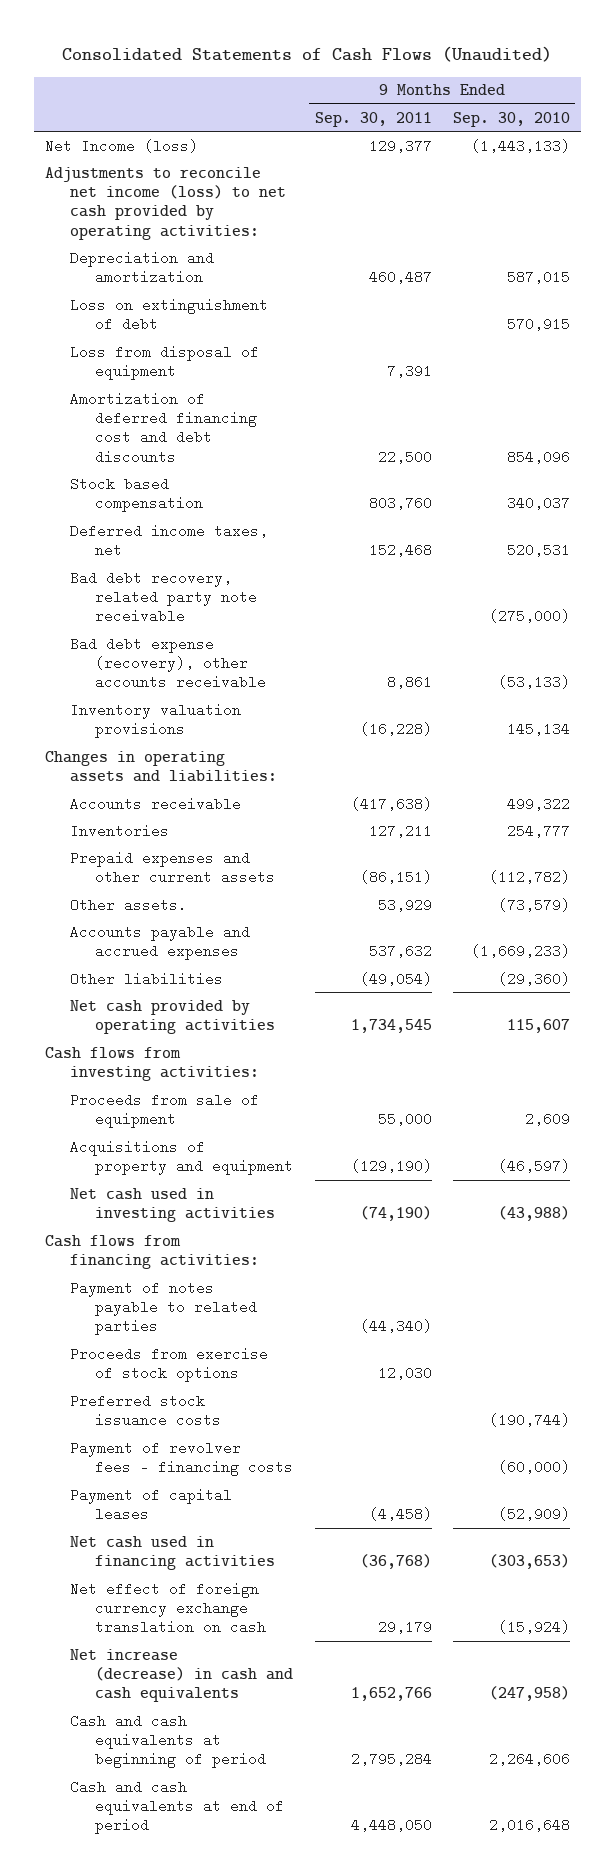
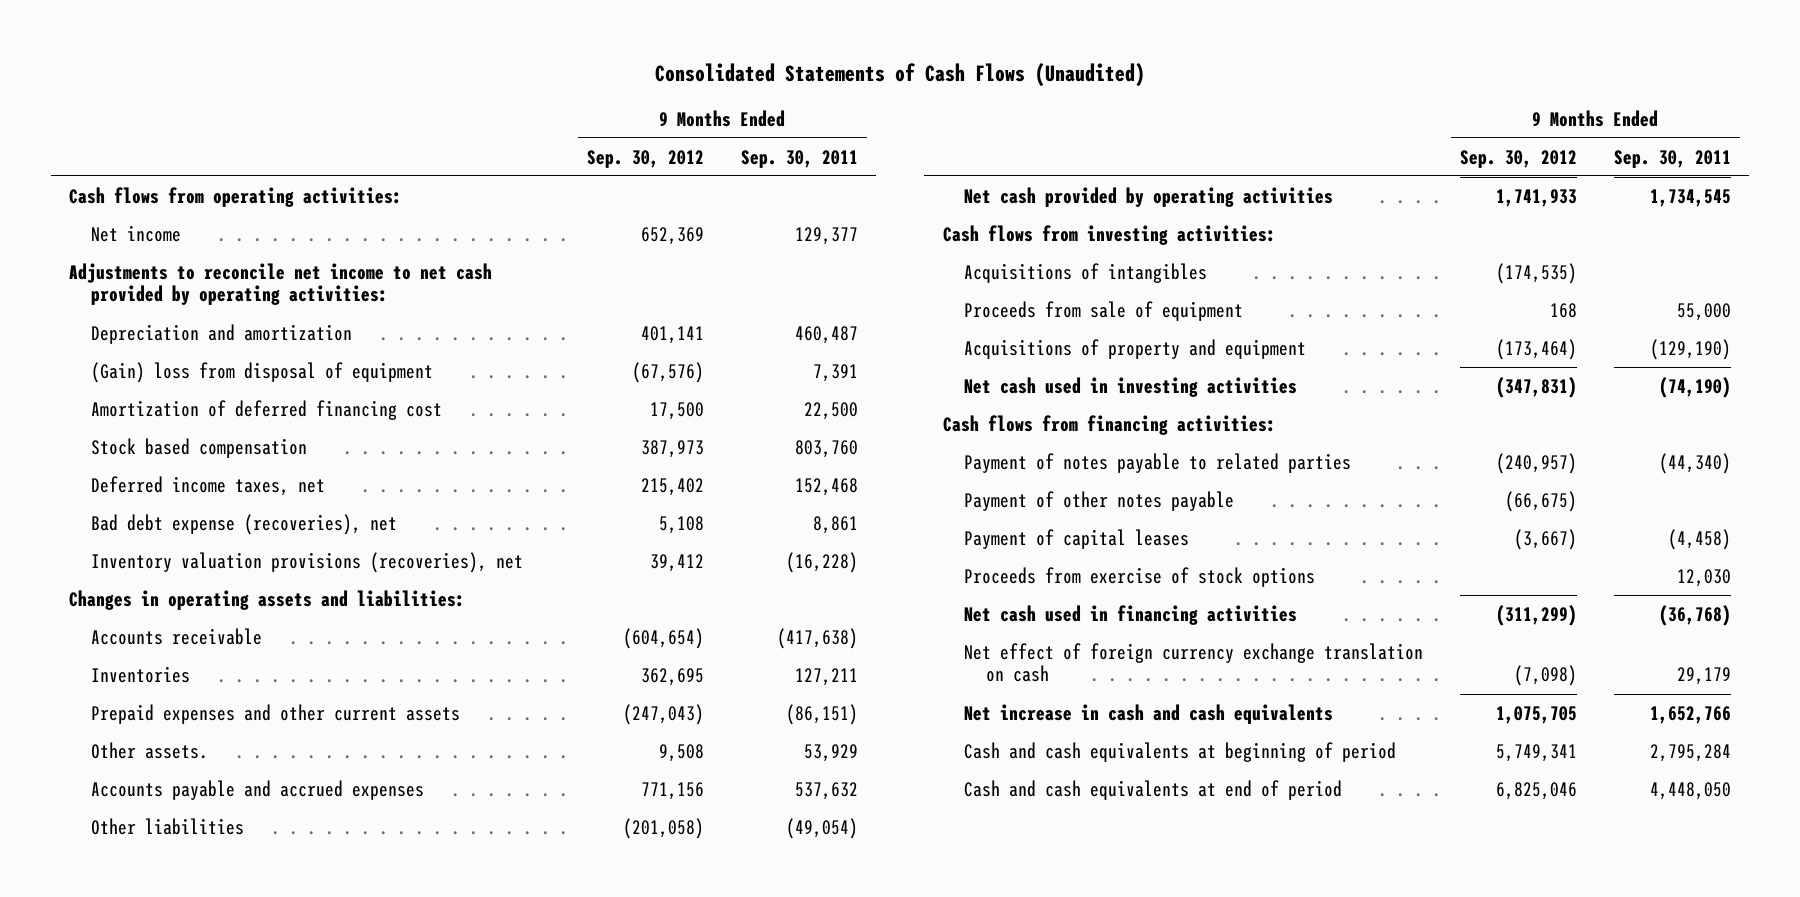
[453,111,571,127] Sep. 30, 2010 -> none
none -> [586,149,704,168] Sep. 30, 2012
none -> [69,186,403,207] Cash flows from operating activities:
[44,138,198,153] Net Income (loss) -> [90,224,181,242] Net income
[44,166,286,240] Adjustments to reconcile net income (loss) to net cash provided by operating activities: -> [69,262,493,306] Adjustments to reconcile net income to net cash provided by operating activities:
[69,297,268,332] Loss on extinguishment of debt -> none
[69,344,259,381] Loss from disposal of equipment -> [90,361,433,383] (Gain) loss from disposal of equipment
[69,391,258,464] Amortization of deferred financing cost and debt discounts -> [90,399,442,420] Amortization of deferred financing cost
[69,570,258,624] Bad debt recovery, related party note receivable -> none
[69,636,267,690] Bad debt expense (recovery), other accounts receivable -> [90,513,397,535] Bad debt expense (recoveries), net
[69,702,241,739] Inventory valuation provisions -> [90,551,523,573] Inventory valuation provisions (recoveries), net
none -> [964,262,1208,283] Acquisitions of intangibles
[69,1393,222,1428] Preferred stock issuance costs -> none
[69,1440,294,1477] Payment of revolver fees - financing costs -> none
none -> [964,490,1235,511] Payment of other notes payable
[69,1346,268,1383] Proceeds from exercise of stock options -> [964,566,1316,587] Proceeds from exercise of stock options
[69,1648,294,1703] Net increase (decrease) in cash and cash equivalents -> [964,703,1334,724] Net increase in cash and cash equivalents

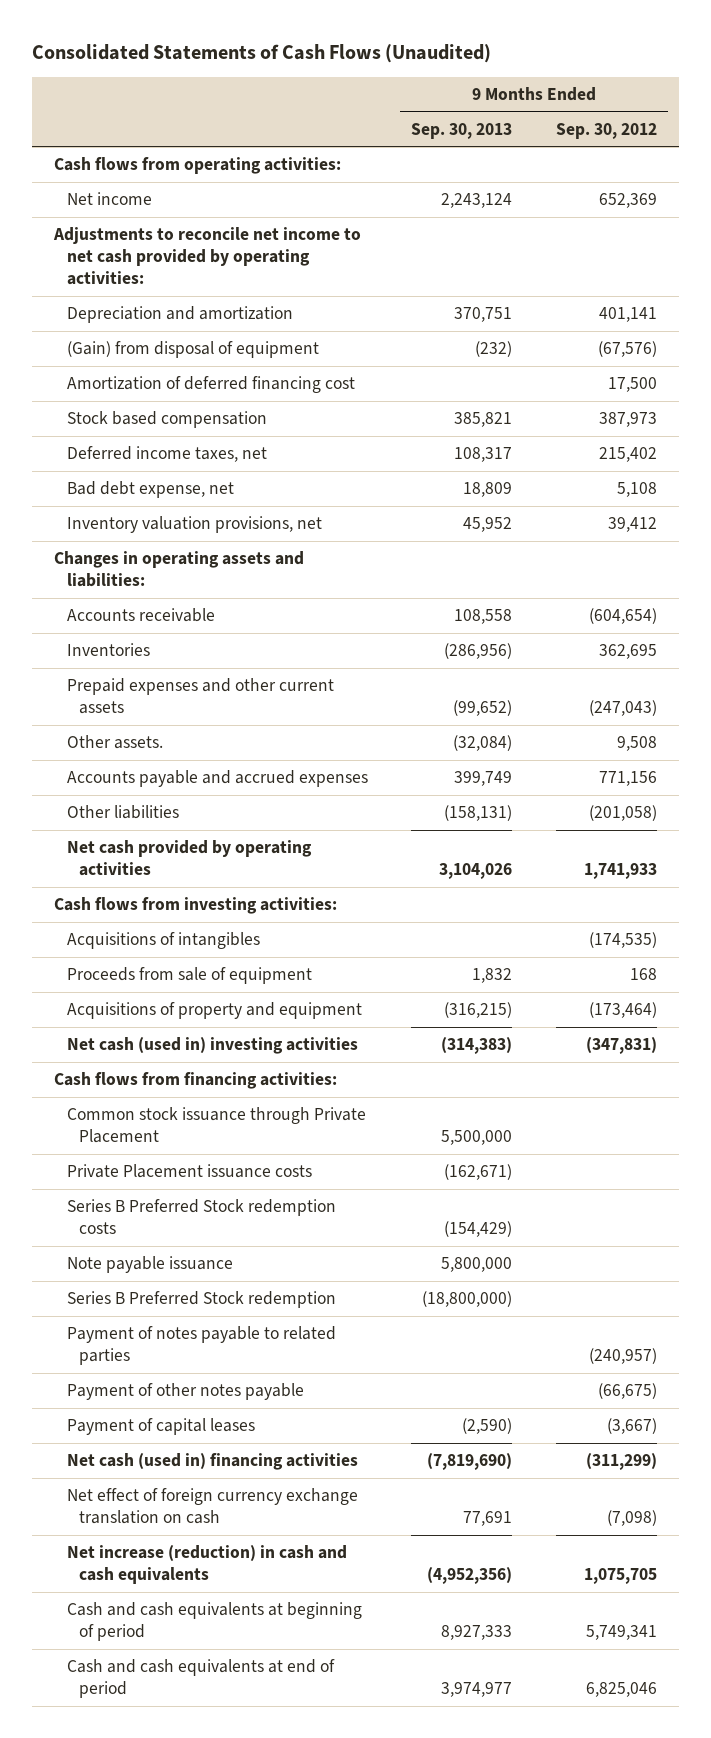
[740,149,858,168] Sep. 30, 2011 -> none
none -> [411,122,513,139] Sep. 30, 2013
[90,361,433,383] (Gain) loss from disposal of equipment -> [66,341,319,359] (Gain) from disposal of equipment
[90,513,397,535] Bad debt expense (recoveries), net -> [66,481,234,499] Bad debt expense, net
[90,551,523,573] Inventory valuation provisions (recoveries), net -> [66,516,322,534] Inventory valuation provisions, net
[964,376,1298,397] Net cash used in investing activities -> [66,1037,358,1055] Net cash (used in) investing activities
none -> [66,1107,366,1144] Common stock issuance through Private Placement
none -> [66,1164,312,1179] Private Placement issuance costs
none -> [66,1199,336,1235] Series B Preferred Stock redemption costs
none -> [66,1256,233,1274] Note payable issuance
none -> [66,1291,336,1309] Series B Preferred Stock redemption
[964,566,1316,587] Proceeds from exercise of stock options -> none
[964,604,1298,625] Net cash used in financing activities -> [66,1453,358,1471] Net cash (used in) financing activities
[964,703,1334,724] Net increase in cash and cash equivalents -> [66,1545,347,1585] Net increase (reduction) in cash and cash equivalents

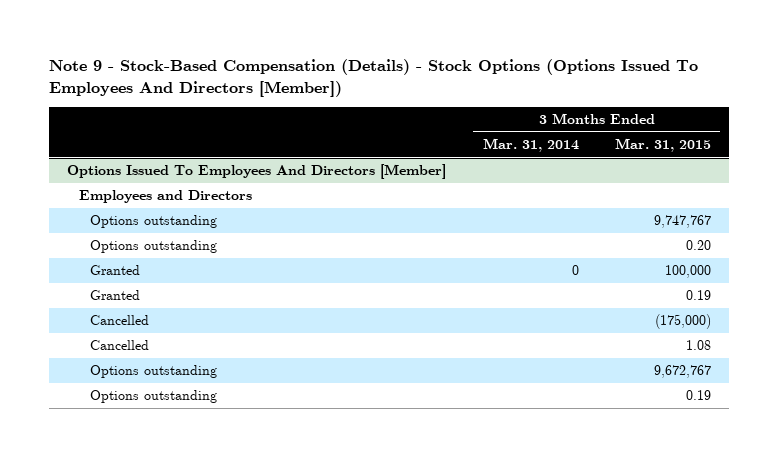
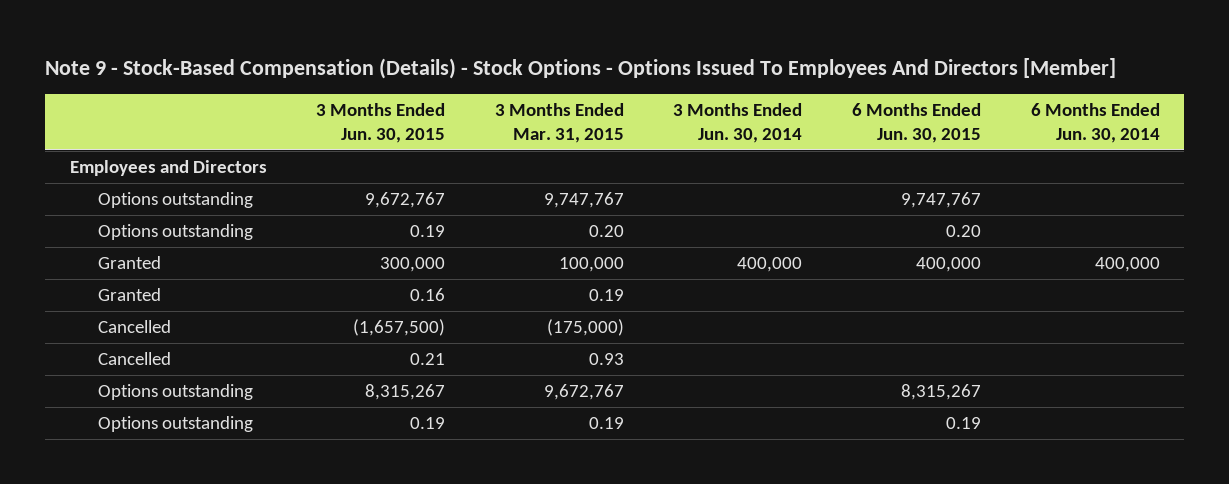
[48,58,698,97] Note 9 - Stock-Based Compensation (Details) - Stock Options (Options Issued To Employees And Directors [Member]) -> [44,57,1116,79] Note 9 - Stock-Based Compensation (Details) - Stock Options - Options Issued To Employees And Directors [Member]
[482,138,579,153] Mar. 31, 2014 -> none
none -> [316,102,446,143] 3 Months Ended Jun. 30, 2015
none -> [673,102,803,143] 3 Months Ended Jun. 30, 2014
none -> [851,102,981,143] 6 Months Ended Jun. 30, 2015
none -> [1030,102,1160,143] 6 Months Ended Jun. 30, 2014
[67,164,447,180] Options Issued To Employees And Directors [Member] -> none
[685,340,711,351] 1.08 -> [588,353,624,366] 0.93

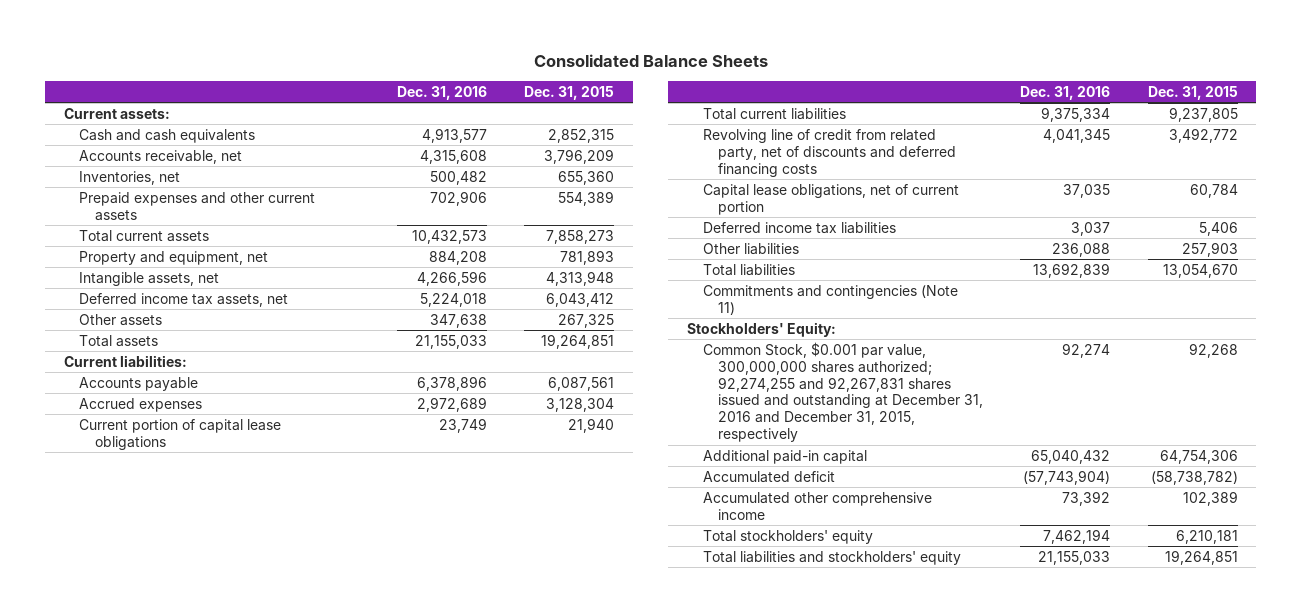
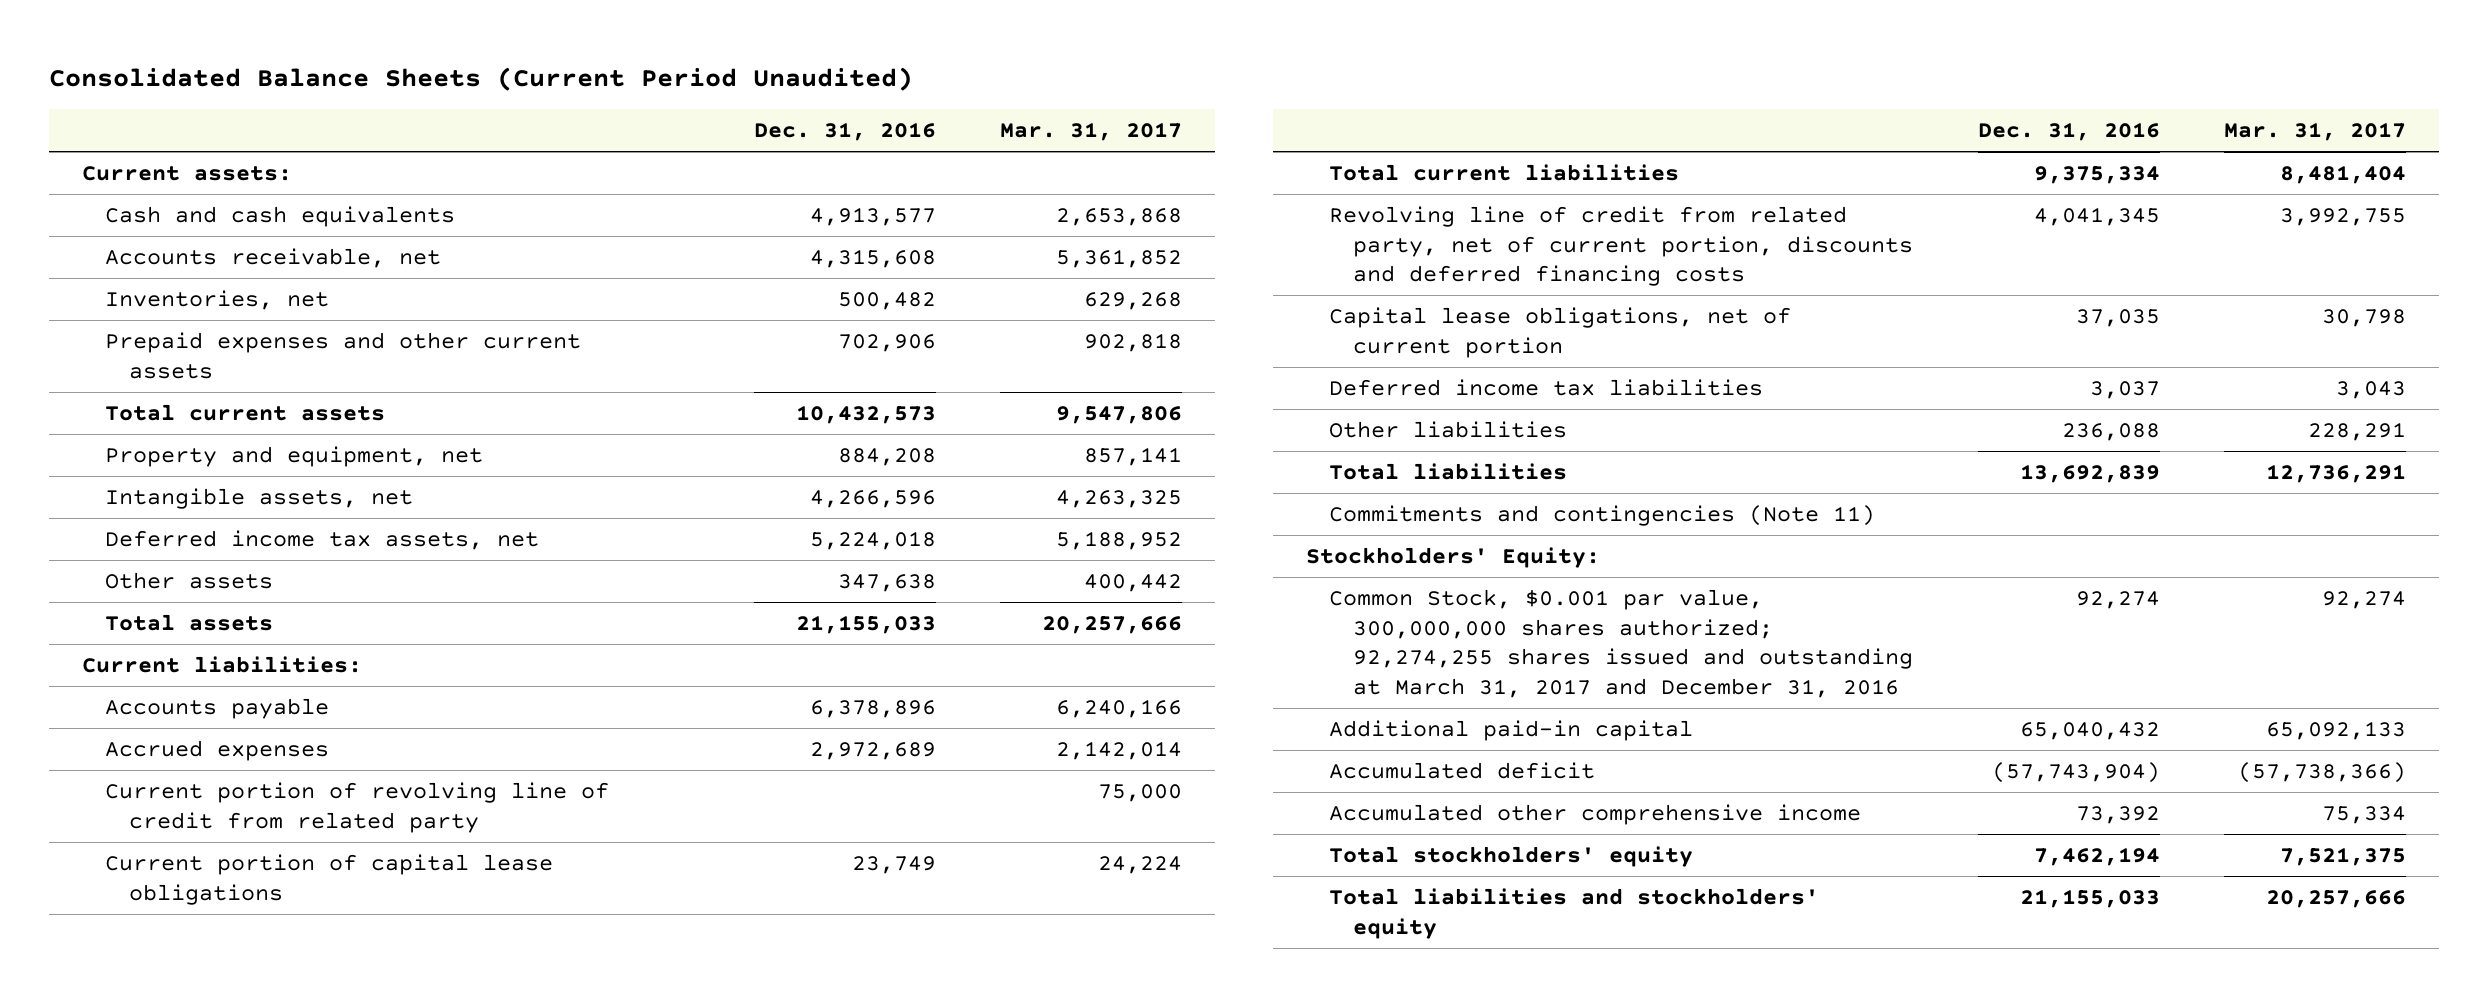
[533,54,768,68] Consolidated Balance Sheets -> [49,66,914,91] Consolidated Balance Sheets (Current Period Unaudited)
[524,85,615,100] Dec. 31, 2015 -> none
none -> [1000,122,1183,142] Mar. 31, 2017
none -> [105,781,610,833] Current portion of revolving line of credit from related party
[702,128,957,177] Revolving line of credit from related party, net of discounts and deferred financing costs -> [1329,205,1914,287] Revolving line of credit from related party, net of current portion, discounts and deferred financing costs
[702,341,984,443] Common Stock, $0.001 par value, 300,000,000 shares authorized; 92,274,255 and 92,267,831 shares issued and outstanding at December 31, 2016 and December 31, 2015, respectively -> [1329,588,1914,699] Common Stock, $0.001 par value, 300,000,000 shares authorized; 92,274,255 shares issued and outstanding at March 31, 2017 and December 31, 2016

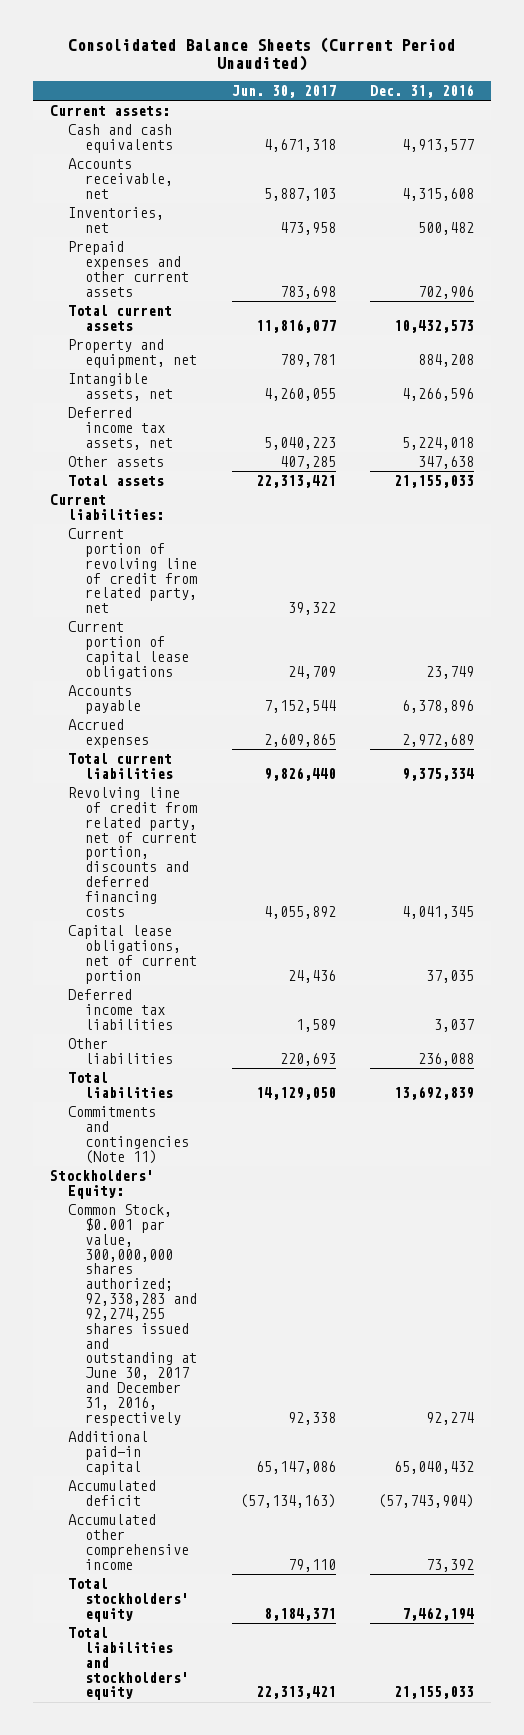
[1000,122,1183,142] Mar. 31, 2017 -> none
none -> [231,85,336,99] Jun. 30, 2017
none -> [67,528,198,614] Current portion of revolving line of credit from related party, net
[105,853,554,905] Current portion of capital lease obligations -> [67,621,190,679] Current portion of capital lease obligations
[105,781,610,833] Current portion of revolving line of credit from related party -> none
[1329,588,1914,699] Common Stock, $0.001 par value, 300,000,000 shares authorized; 92,274,255 shares issued and outstanding at March 31, 2017 and December 31, 2016 -> [67,1204,198,1426] Common Stock, $0.001 par value, 300,000,000 shares authorized; 92,338,283 and 92,274,255 shares issued and outstanding at June 30, 2017 and December 31, 2016, respectively

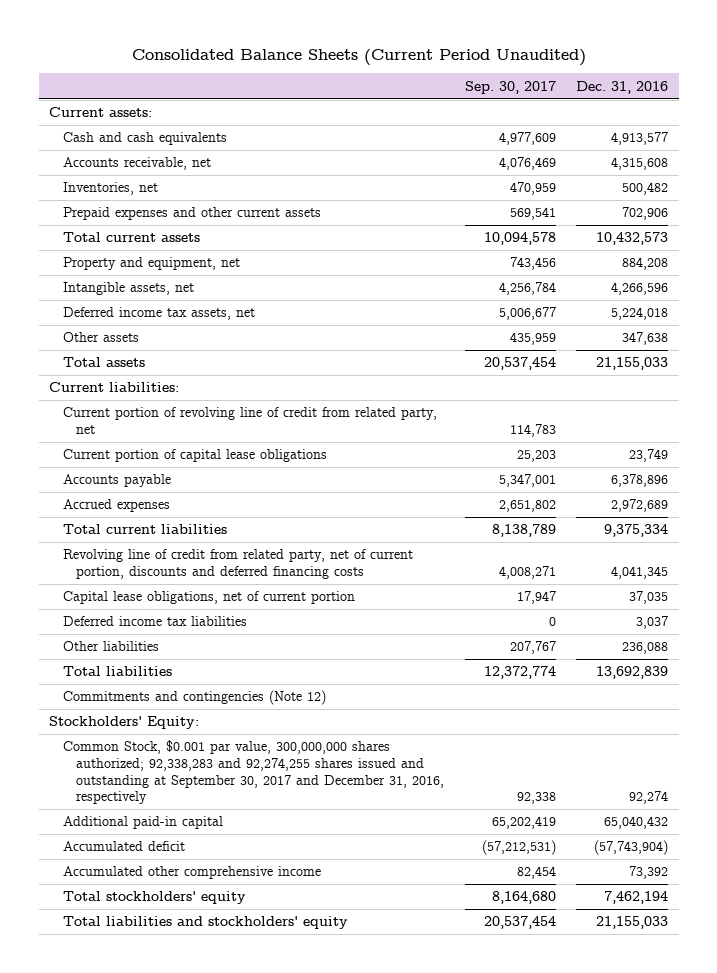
[231,85,336,99] Jun. 30, 2017 -> none
none -> [464,80,556,94] Sep. 30, 2017
[67,1106,190,1164] Commitments and contingencies (Note 11) -> [62,690,326,706] Commitments and contingencies (Note 12)
[67,1204,198,1426] Common Stock, $0.001 par value, 300,000,000 shares authorized; 92,338,283 and 92,274,255 shares issued and outstanding at June 30, 2017 and December 31, 2016, respectively -> [62,740,444,805] Common Stock, $0.001 par value, 300,000,000 shares authorized; 92,338,283 and 92,274,255 shares issued and outstanding at September 30, 2017 and December 31, 2016, respectively

